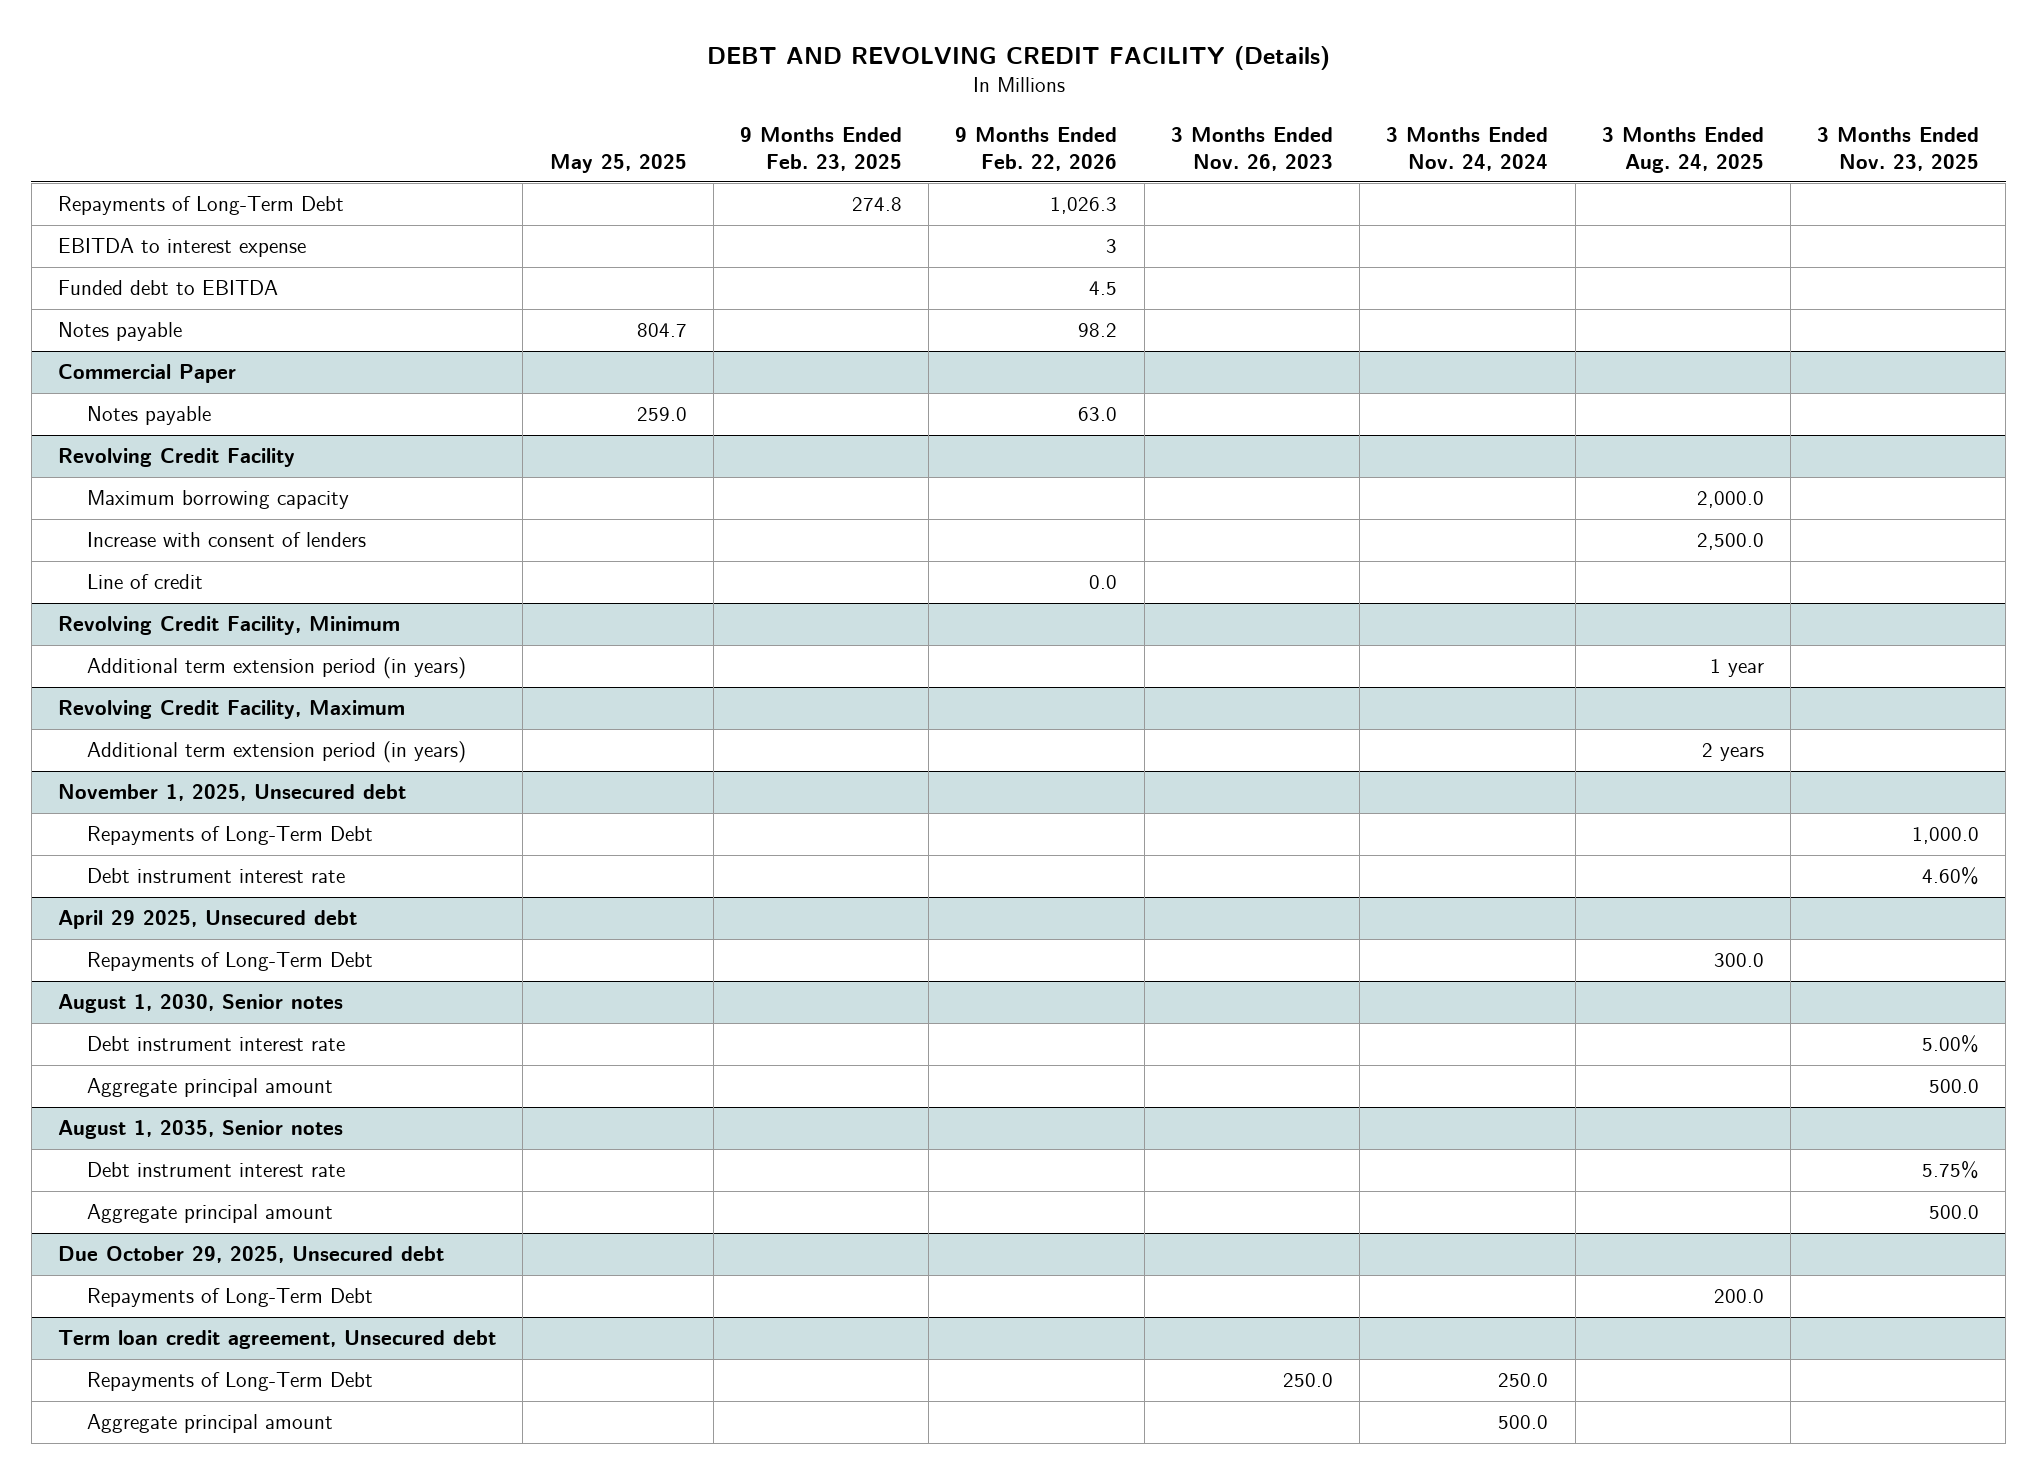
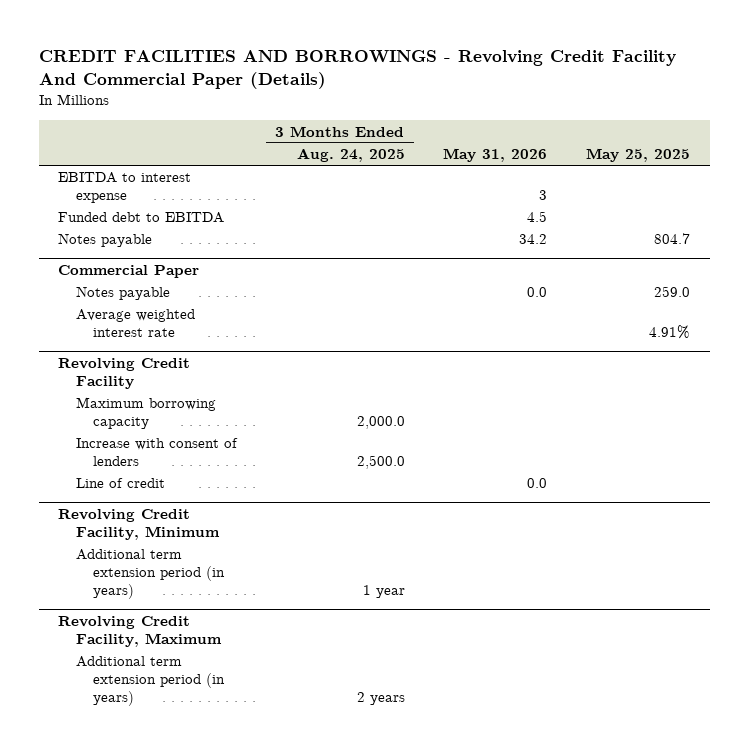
[706,46,1330,71] DEBT AND REVOLVING CREDIT FACILITY (Details) -> [38,49,676,89] CREDIT FACILITIES AND BORROWINGS - Revolving Credit Facility And Commercial Paper (Details)
[740,126,903,171] 9 Months Ended Feb. 23, 2025 -> none
[955,126,1118,171] 9 Months Ended Feb. 22, 2026 -> none
[1170,126,1333,171] 3 Months Ended Nov. 26, 2023 -> none
[1386,126,1549,171] 3 Months Ended Nov. 24, 2024 -> none
[1817,126,1980,171] 3 Months Ended Nov. 23, 2025 -> none
none -> [443,148,548,163] May 31, 2026
[58,196,345,216] Repayments of Long-Term Debt -> none
none -> [75,309,195,338] Average weighted interest rate
[58,784,407,802] November 1, 2025, Unsecured debt -> none
[87,826,374,846] Repayments of Long-Term Debt -> none
[87,868,346,884] Debt instrument interest rate -> none
[58,910,358,930] April 29 2025, Unsecured debt -> none
[87,952,374,972] Repayments of Long-Term Debt -> none
[58,994,344,1014] August 1, 2030, Senior notes -> none
[87,1036,346,1052] Debt instrument interest rate -> none
[87,1078,334,1098] Aggregate principal amount -> none
[58,1120,344,1140] August 1, 2035, Senior notes -> none
[87,1162,346,1178] Debt instrument interest rate -> none
[87,1204,334,1224] Aggregate principal amount -> none
[58,1246,445,1264] Due October 29, 2025, Unsecured debt -> none
[87,1288,374,1308] Repayments of Long-Term Debt -> none
[58,1330,497,1350] Term loan credit agreement, Unsecured debt -> none
[87,1372,374,1392] Repayments of Long-Term Debt -> none
[87,1414,334,1434] Aggregate principal amount -> none

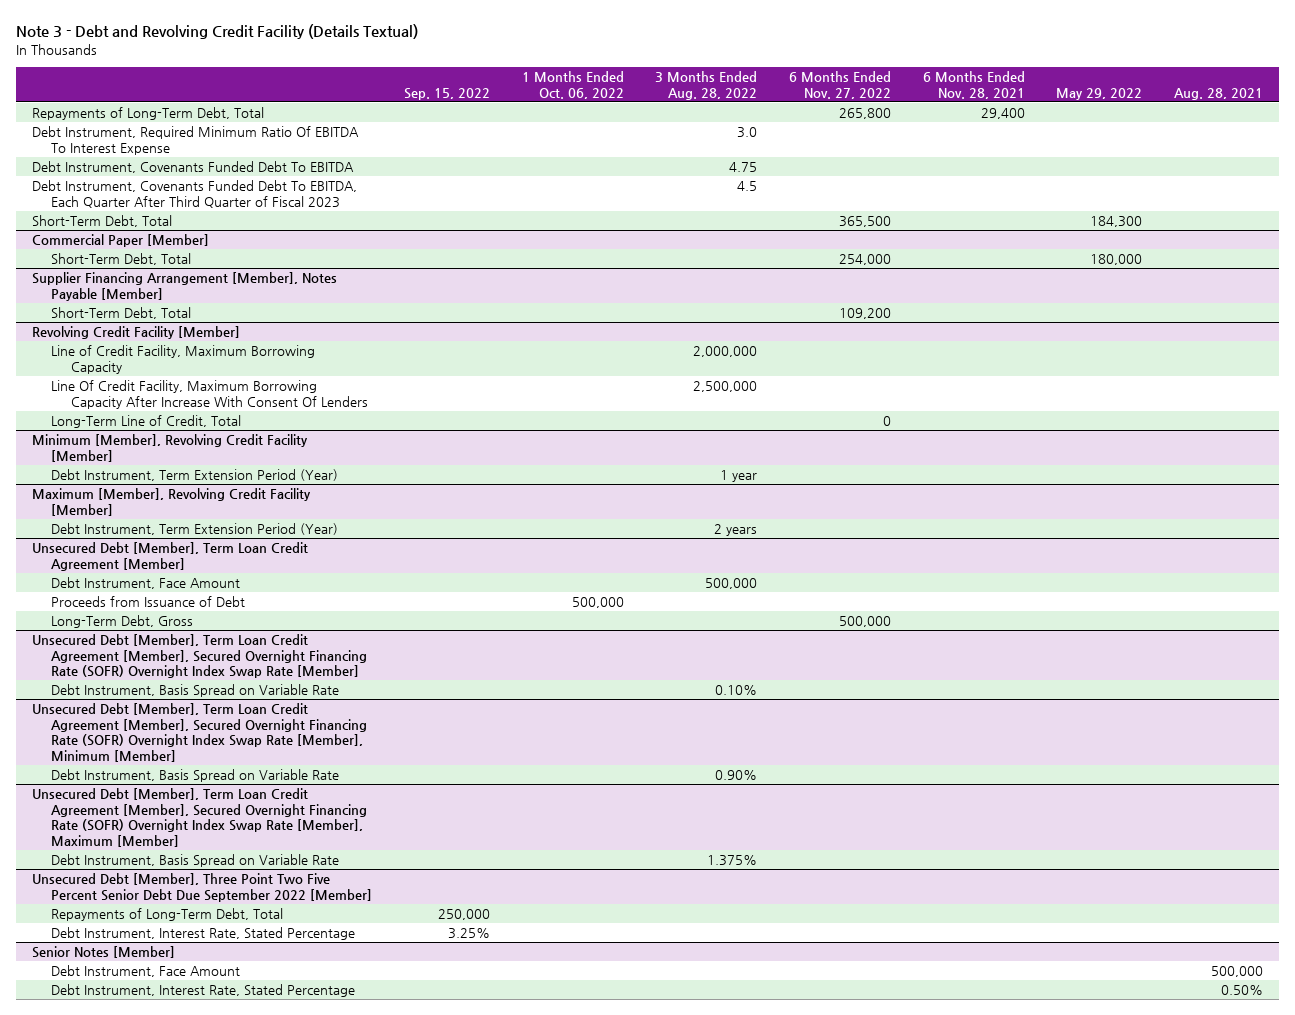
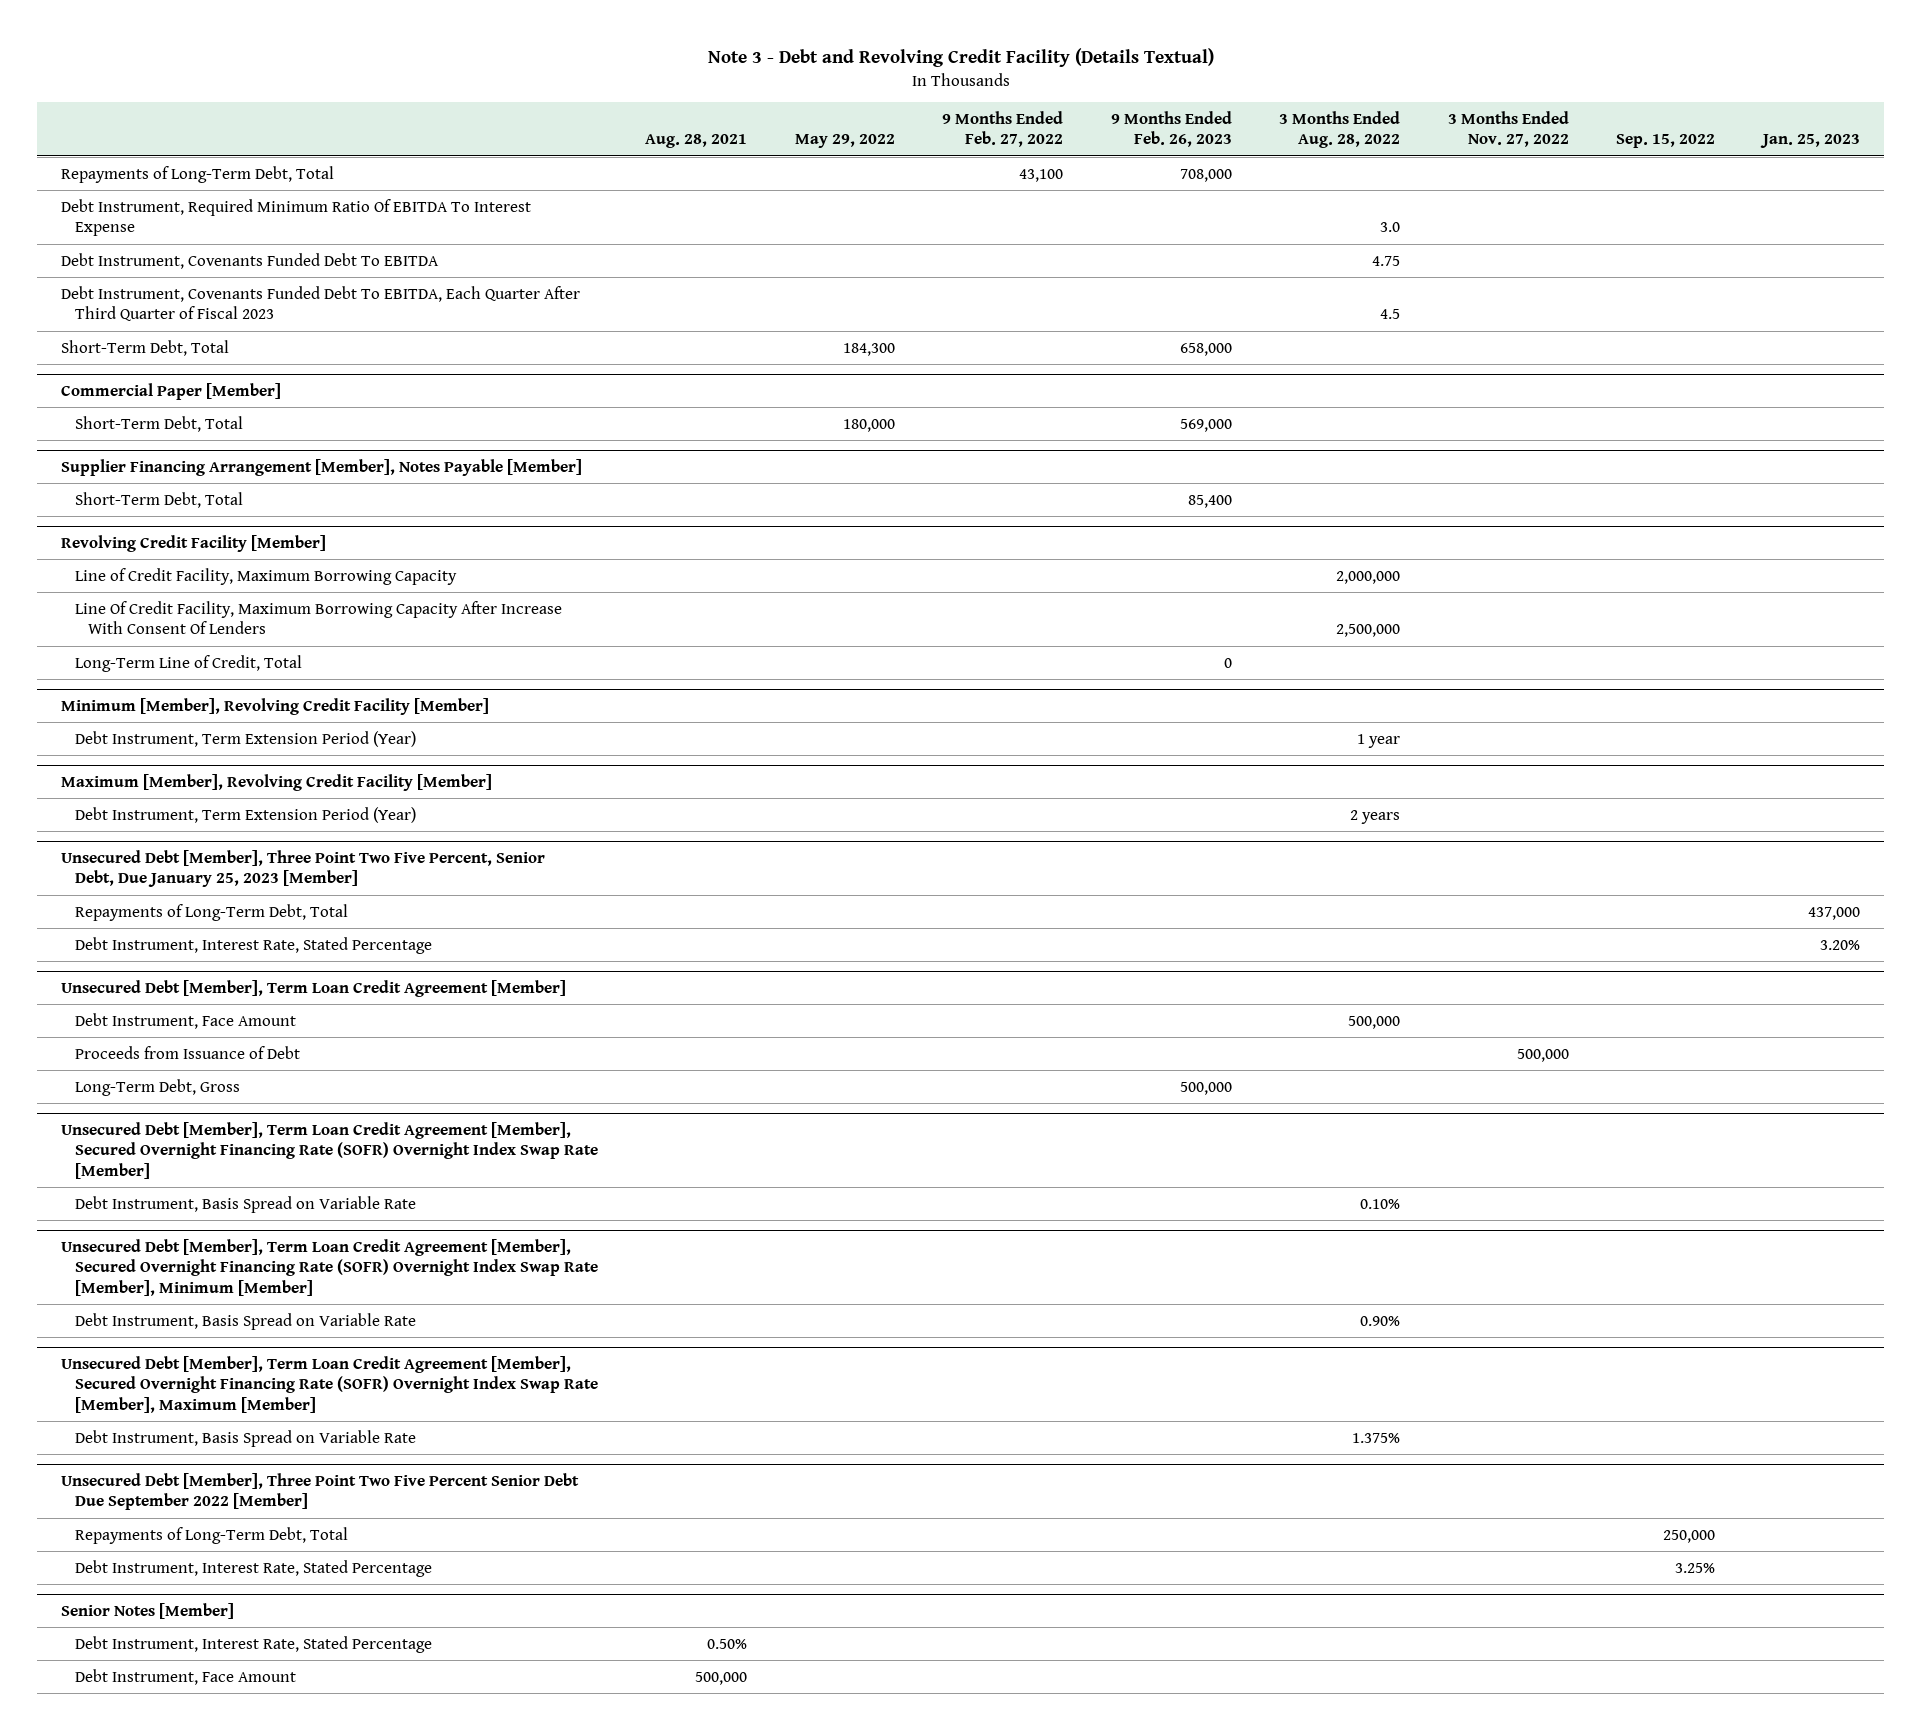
[521,71,624,99] 1 Months Ended Oct. 06, 2022 -> none
[788,71,891,99] 6 Months Ended Nov. 27, 2022 -> none
[922,71,1025,99] 6 Months Ended Nov. 28, 2021 -> none
none -> [942,110,1064,148] 9 Months Ended Feb. 27, 2022
none -> [1110,110,1232,148] 9 Months Ended Feb. 26, 2023
none -> [1447,110,1569,148] 3 Months Ended Nov. 27, 2022
none -> [1759,134,1860,149] Jan. 25, 2023
none -> [61,849,546,888] Unsecured Debt [Member], Three Point Two Five Percent, Senior Debt, Due January 25, 2023 [Member]
none -> [74,903,348,921] Repayments of Long-Term Debt, Total
none -> [74,936,432,954] Debt Instrument, Interest Rate, Stated Percentage
[51,965,241,978] Debt Instrument, Face Amount -> [74,1668,296,1685] Debt Instrument, Face Amount

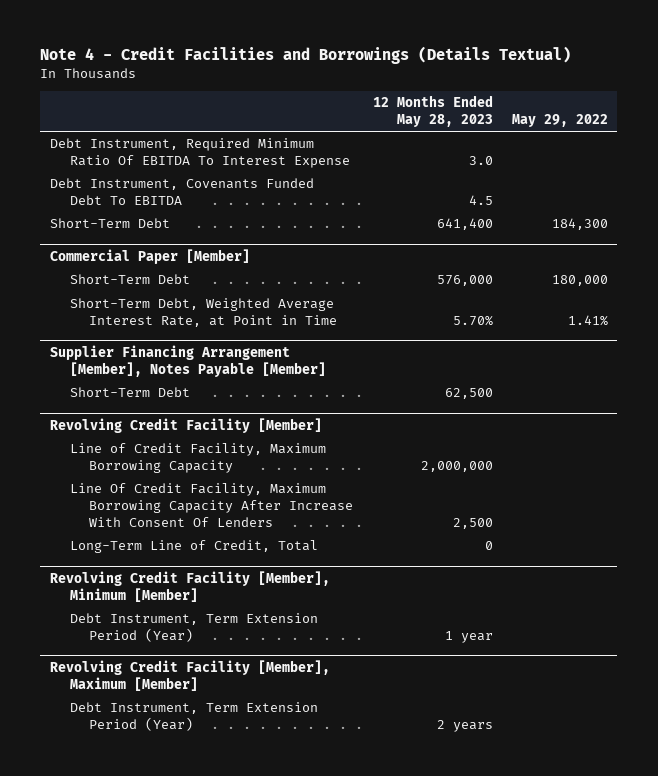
[707,48,1214,68] Note 3 - Debt and Revolving Credit Facility (Details Textual) -> [40,46,572,65] Note 4 - Credit Facilities and Borrowings (Details Textual)
[645,134,748,149] Aug. 28, 2021 -> none
[942,110,1064,148] 9 Months Ended Feb. 27, 2022 -> none
[1110,110,1232,148] 9 Months Ended Feb. 26, 2023 -> none
[1279,110,1401,149] 3 Months Ended Aug. 28, 2022 -> none
[1447,110,1569,148] 3 Months Ended Nov. 27, 2022 -> none
[1616,134,1716,149] Sep. 15, 2022 -> none
[1759,134,1860,149] Jan. 25, 2023 -> none
none -> [372,95,493,127] 12 Months Ended May 28, 2023
[61,165,335,183] Repayments of Long-Term Debt, Total -> none
[61,285,581,322] Debt Instrument, Covenants Funded Debt To EBITDA, Each Quarter After Third Quarter of Fiscal 2023 -> none
[61,339,230,356] Short-Term Debt, Total -> [49,218,170,229] Short-Term Debt
[74,415,243,432] Short-Term Debt, Total -> [69,274,190,285] Short-Term Debt
none -> [69,298,338,328] Short-Term Debt, Weighted Average Interest Rate, at Point in Time
[74,491,243,508] Short-Term Debt, Total -> [69,387,190,398] Short-Term Debt
[61,697,490,715] Minimum [Member], Revolving Credit Facility [Member] -> [49,570,330,602] Revolving Credit Facility [Member], Minimum [Member]
[61,773,493,791] Maximum [Member], Revolving Credit Facility [Member] -> [49,659,330,691] Revolving Credit Facility [Member], Maximum [Member]
[61,849,546,888] Unsecured Debt [Member], Three Point Two Five Percent, Senior Debt, Due January 25, 2023 [Member] -> none
[74,903,348,921] Repayments of Long-Term Debt, Total -> none
[74,936,432,954] Debt Instrument, Interest Rate, Stated Percentage -> none
[61,979,567,997] Unsecured Debt [Member], Term Loan Credit Agreement [Member] -> none
[74,1012,296,1029] Debt Instrument, Face Amount -> none
[74,1045,300,1059] Proceeds from Issuance of Debt -> none
[74,1078,240,1096] Long-Term Debt, Gross -> none
[61,1121,598,1179] Unsecured Debt [Member], Term Loan Credit Agreement [Member], Secured Overnight Financing Rate (SOFR) Overnight Index Swap Rate [Member] -> none
[74,1195,416,1213] Debt Instrument, Basis Spread on Variable Rate -> none
[61,1238,598,1296] Unsecured Debt [Member], Term Loan Credit Agreement [Member], Secured Overnight Financing Rate (SOFR) Overnight Index Swap Rate [Member], Minimum [Member] -> none
[74,1312,416,1330] Debt Instrument, Basis Spread on Variable Rate -> none
[61,1355,598,1413] Unsecured Debt [Member], Term Loan Credit Agreement [Member], Secured Overnight Financing Rate (SOFR) Overnight Index Swap Rate [Member], Maximum [Member] -> none
[74,1429,416,1447] Debt Instrument, Basis Spread on Variable Rate -> none
[61,1472,580,1511] Unsecured Debt [Member], Three Point Two Five Percent Senior Debt Due September 2022 [Member] -> none
[74,1526,348,1544] Repayments of Long-Term Debt, Total -> none
[74,1559,432,1577] Debt Instrument, Interest Rate, Stated Percentage -> none
[61,1602,235,1619] Senior Notes [Member] -> none
[74,1635,432,1653] Debt Instrument, Interest Rate, Stated Percentage -> none
[74,1668,296,1685] Debt Instrument, Face Amount -> none

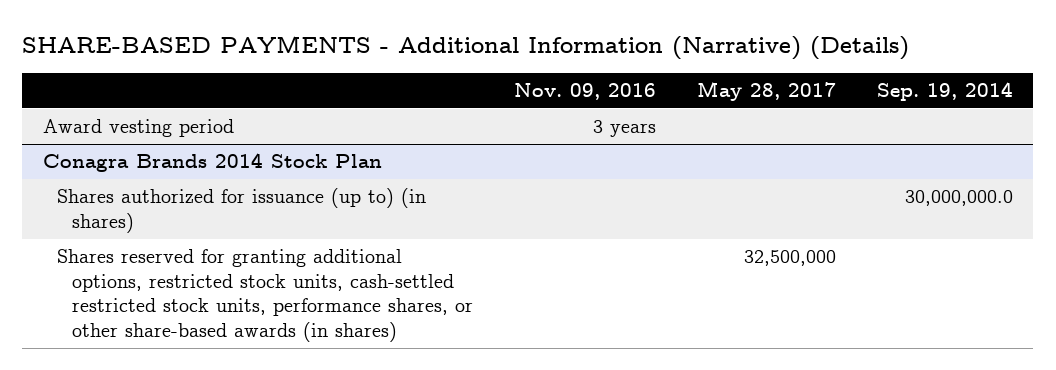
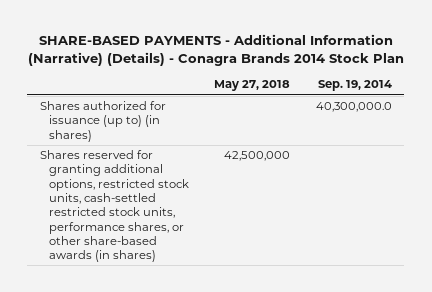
[22,35,910,60] SHARE-BASED PAYMENTS - Additional Information (Narrative) (Details) -> [27,34,404,66] SHARE-BASED PAYMENTS - Additional Information (Narrative) (Details) - Conagra Brands 2014 Stock Plan
[513,82,656,100] Nov. 09, 2016 -> none
[696,80,836,101] May 28, 2017 -> none
none -> [214,80,291,92] May 27, 2018
[42,119,234,138] Award vesting period -> none
[42,153,382,173] Conagra Brands 2014 Stock Plan -> none
[57,188,427,233] Shares authorized for issuance (up to) (in shares) -> none
[57,249,474,342] Shares reserved for granting additional options, restricted stock units, cash-settled restricted stock units, performance shares, or other share-based awards (in shares) -> none
none -> [40,101,167,142] Shares authorized for issuance (up to) (in shares)
none -> [40,150,189,263] Shares reserved for granting additional options, restricted stock units, cash-settled restricted stock units, performance shares, or other share-based awards (in shares)

